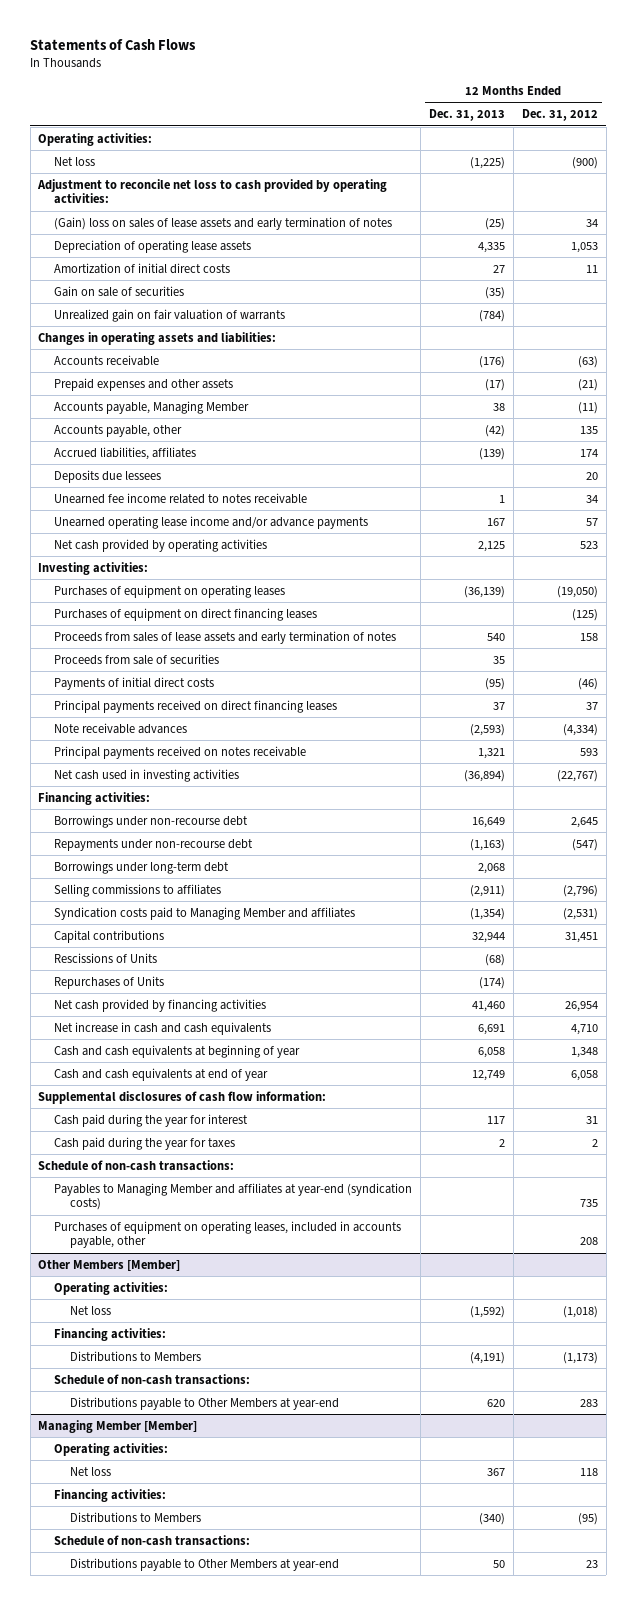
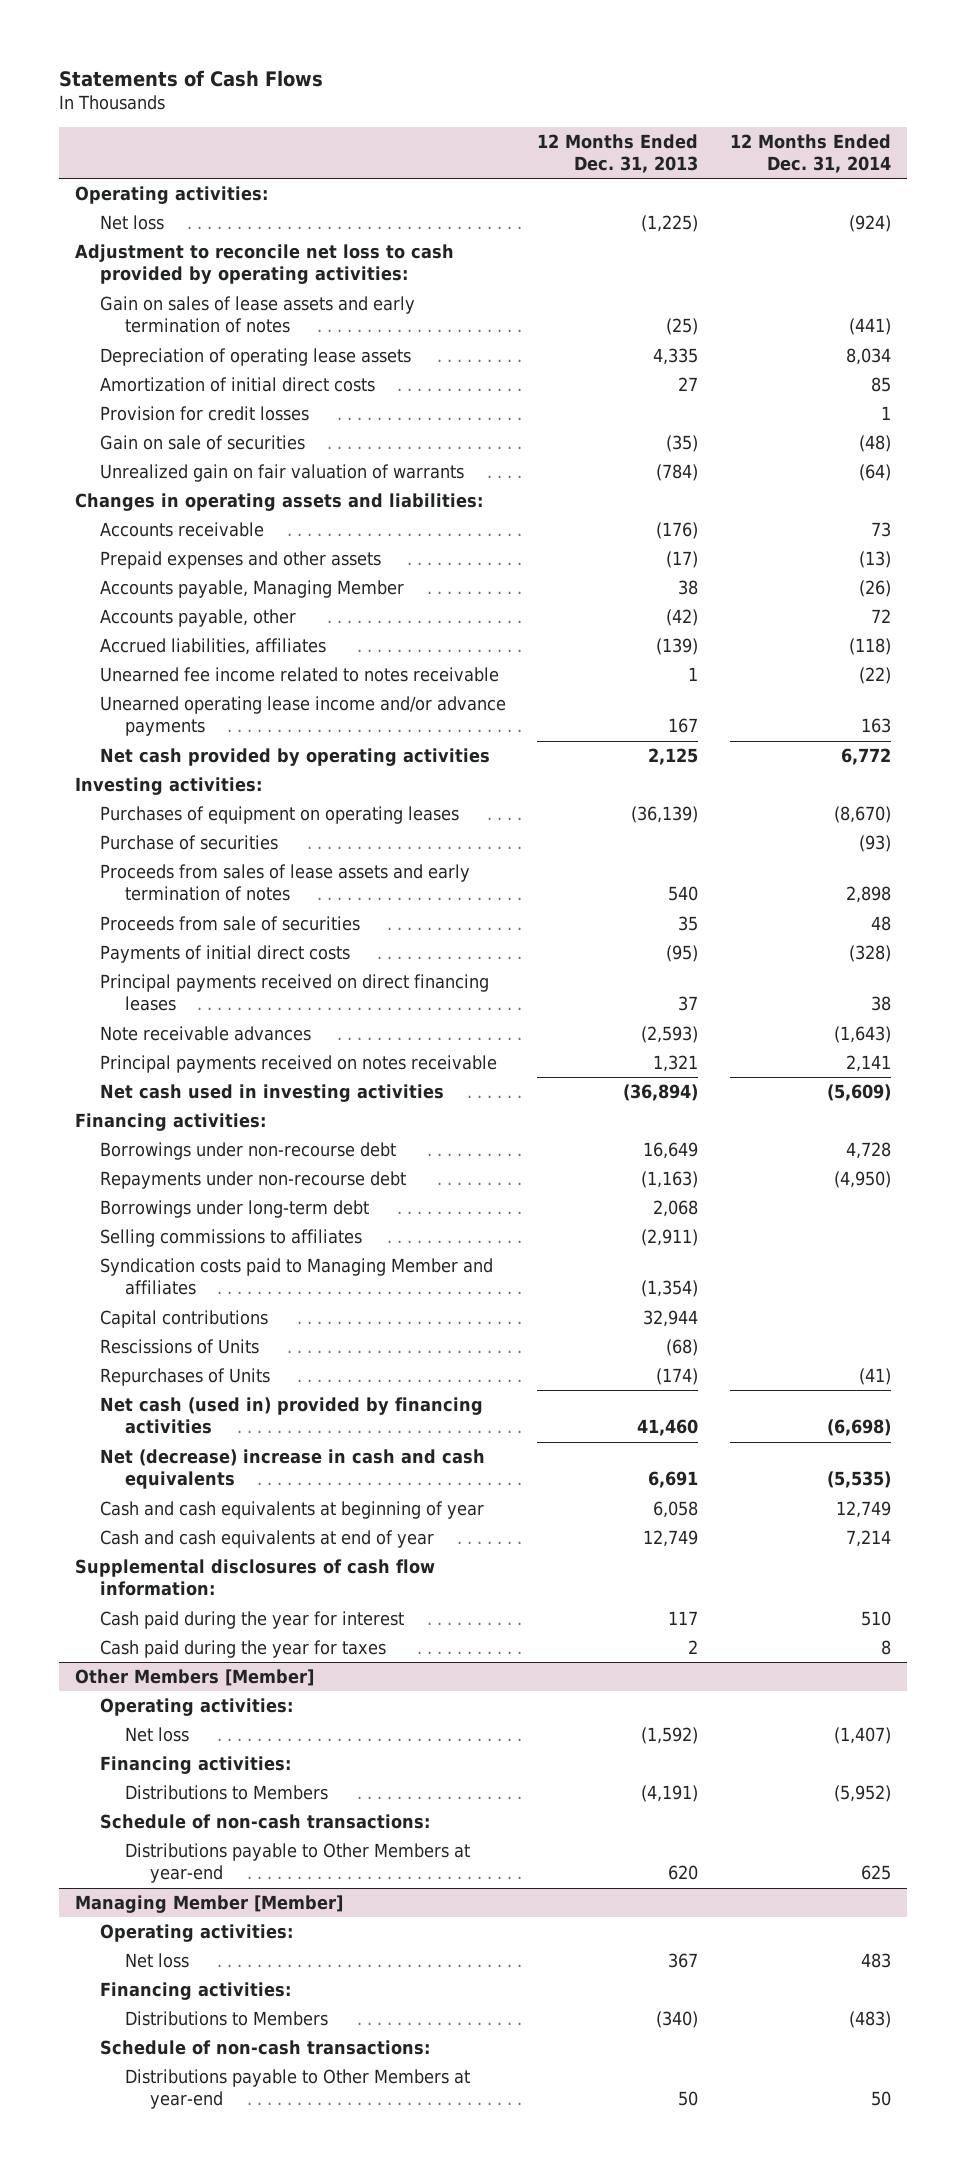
[521,109,598,122] Dec. 31, 2012 -> none
none -> [730,133,892,174] 12 Months Ended Dec. 31, 2014
[54,216,393,230] (Gain) loss on sales of lease assets and early termination of notes -> [99,295,415,334] Gain on sales of lease assets and early termination of notes
none -> [99,405,309,421] Provision for credit losses
[54,469,162,483] Deposits due lessees -> none
[54,607,318,621] Purchases of equipment on direct financing leases -> none
none -> [99,834,278,850] Purchase of securities
[54,998,267,1012] Net cash provided by financing activities -> [99,1396,483,1435] Net cash (used in) provided by financing activities
[54,1021,272,1035] Net increase in cash and cash equivalents -> [99,1448,485,1490] Net (decrease) increase in cash and cash equivalents
[38,1159,235,1171] Schedule of non-cash transactions: -> none
[54,1182,413,1211] Payables to Managing Member and affiliates at year-end (syndication costs) -> none
[54,1220,402,1249] Purchases of equipment on operating leases, included in accounts payable, other -> none

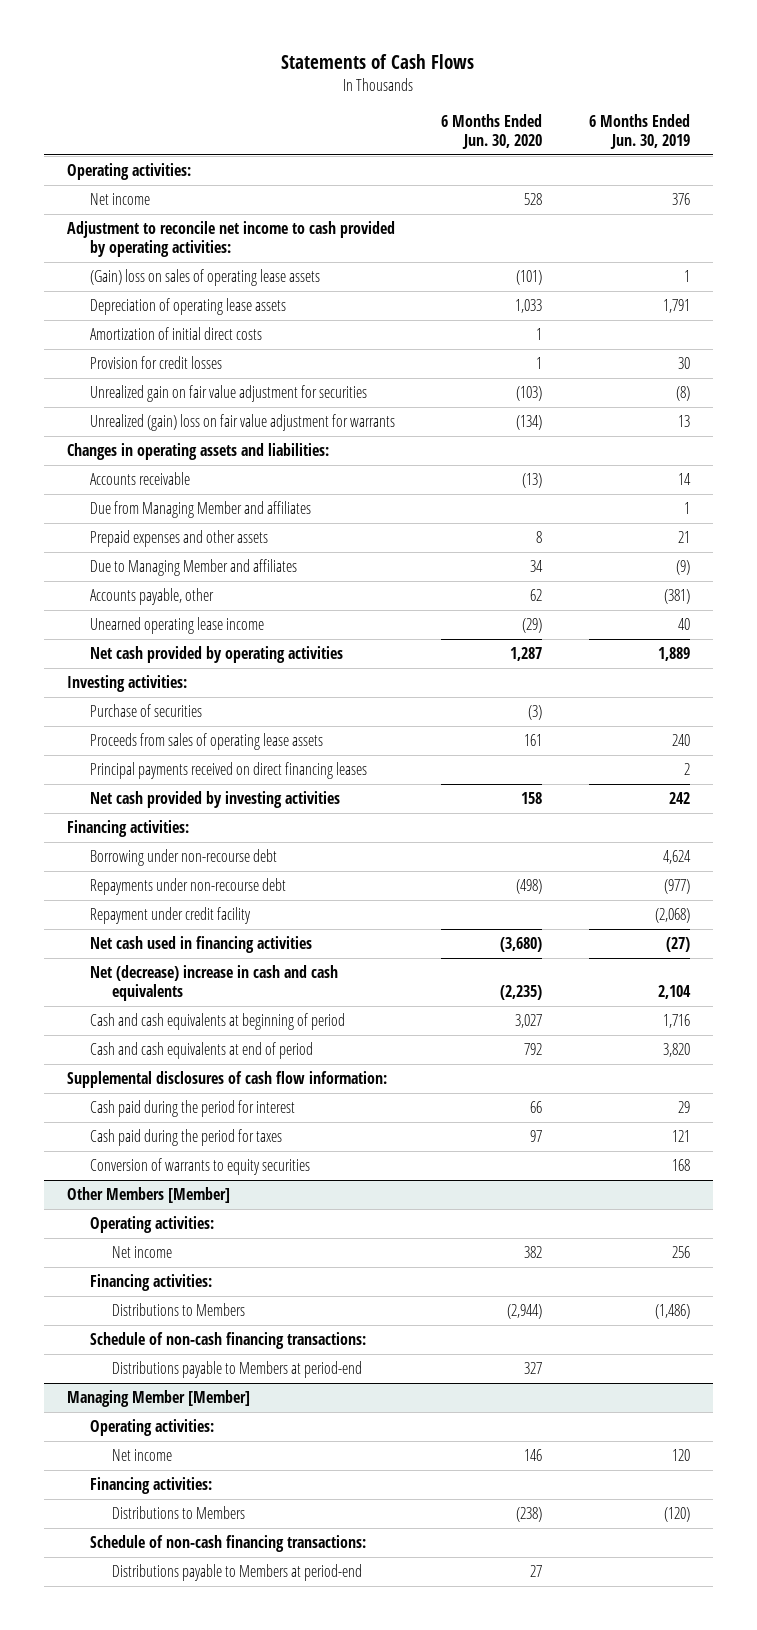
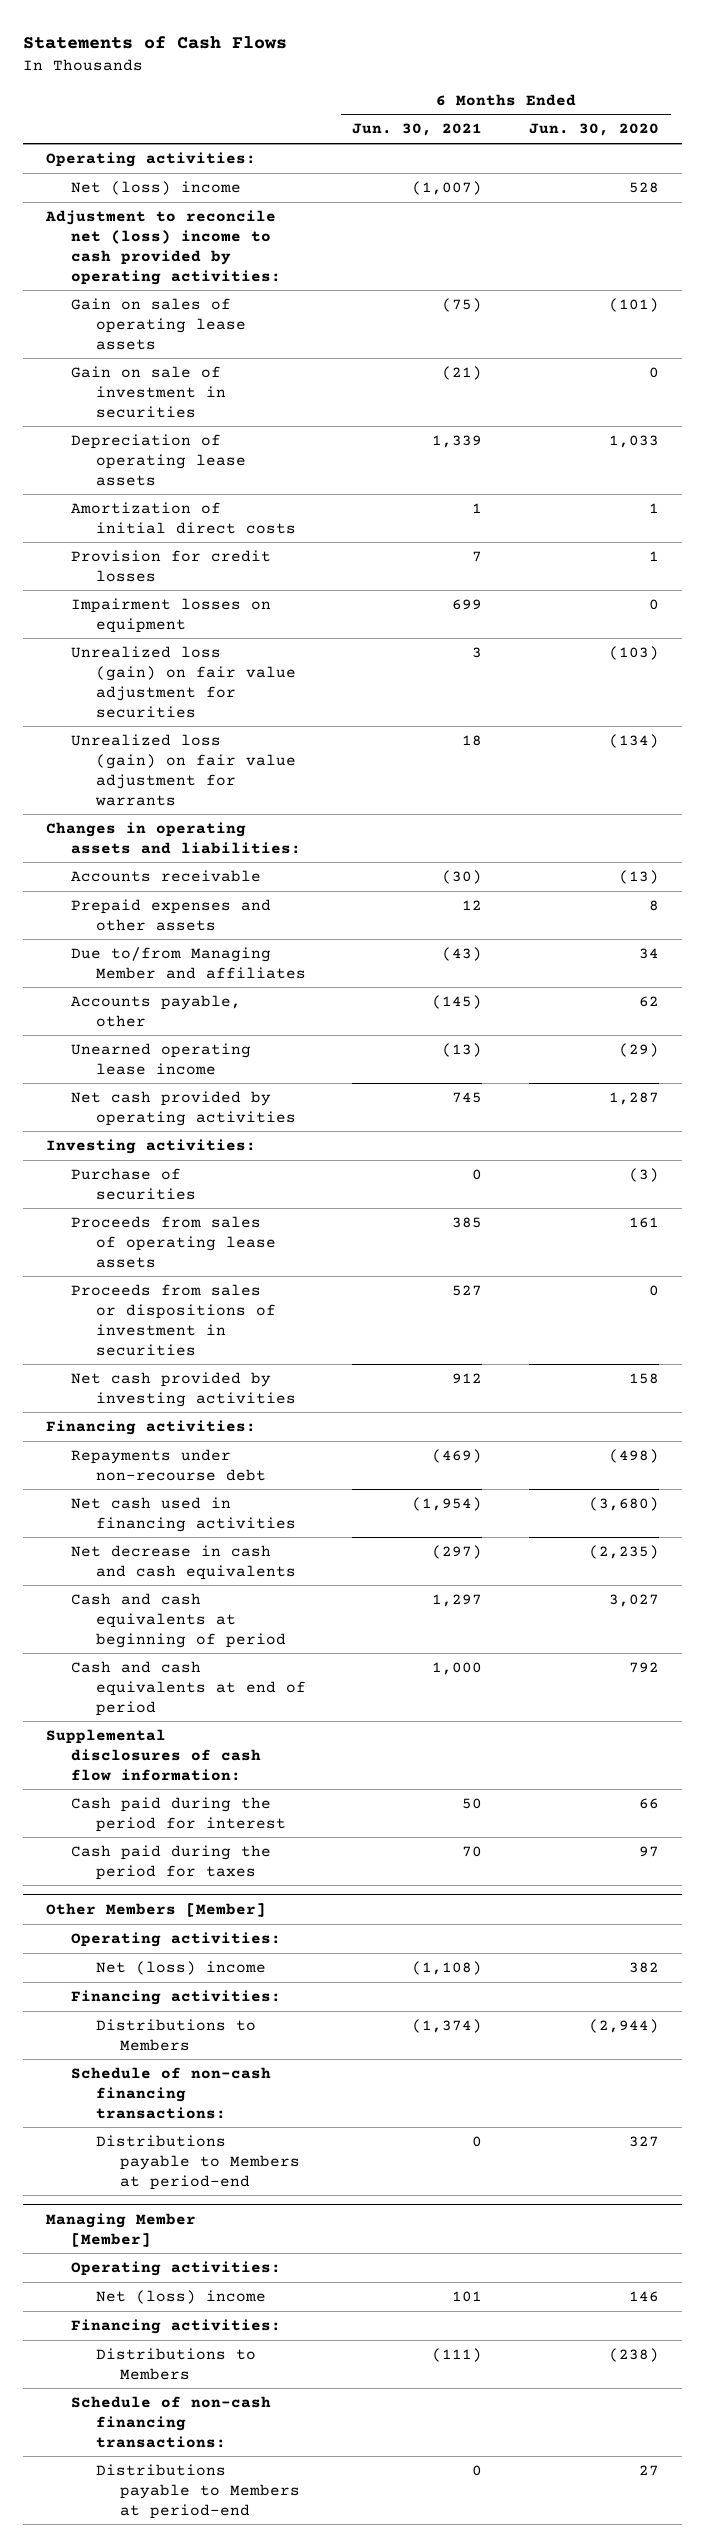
[588,114,690,149] 6 Months Ended Jun. 30, 2019 -> none
none -> [352,123,483,137] Jun. 30, 2021
[89,193,150,206] Net income -> [70,180,241,195] Net (loss) income
[66,221,395,257] Adjustment to reconcile net income to cash provided by operating activities: -> [45,209,281,285] Adjustment to reconcile net (loss) income to cash provided by operating activities:
[89,269,320,287] (Gain) loss on sales of operating lease assets -> [70,297,246,350] Gain on sales of operating lease assets
none -> [70,365,226,418] Gain on sale of investment in securities
none -> [70,597,271,633] Impairment losses on equipment
[89,385,367,403] Unrealized gain on fair value adjustment for securities -> [70,645,296,718] Unrealized loss (gain) on fair value adjustment for securities
[89,414,395,432] Unrealized (gain) loss on fair value adjustment for warrants -> [70,733,296,806] Unrealized loss (gain) on fair value adjustment for warrants
[89,501,311,519] Due from Managing Member and affiliates -> none
[89,559,297,577] Due to Managing Member and affiliates -> [70,946,306,979] Due to/from Managing Member and affiliates
[89,762,367,780] Principal payments received on direct financing leases -> none
none -> [70,1283,276,1356] Proceeds from sales or dispositions of investment in securities
[89,849,277,867] Borrowing under non-recourse debt -> none
[89,907,251,925] Repayment under credit facility -> none
[89,965,338,1001] Net (decrease) increase in cash and cash equivalents -> [70,1544,296,1580] Net decrease in cash and cash equivalents
[89,1158,310,1176] Conversion of warrants to equity securities -> none
[112,1246,173,1259] Net income -> [95,1960,266,1975] Net (loss) income
[112,1449,173,1462] Net income -> [95,2289,266,2304] Net (loss) income

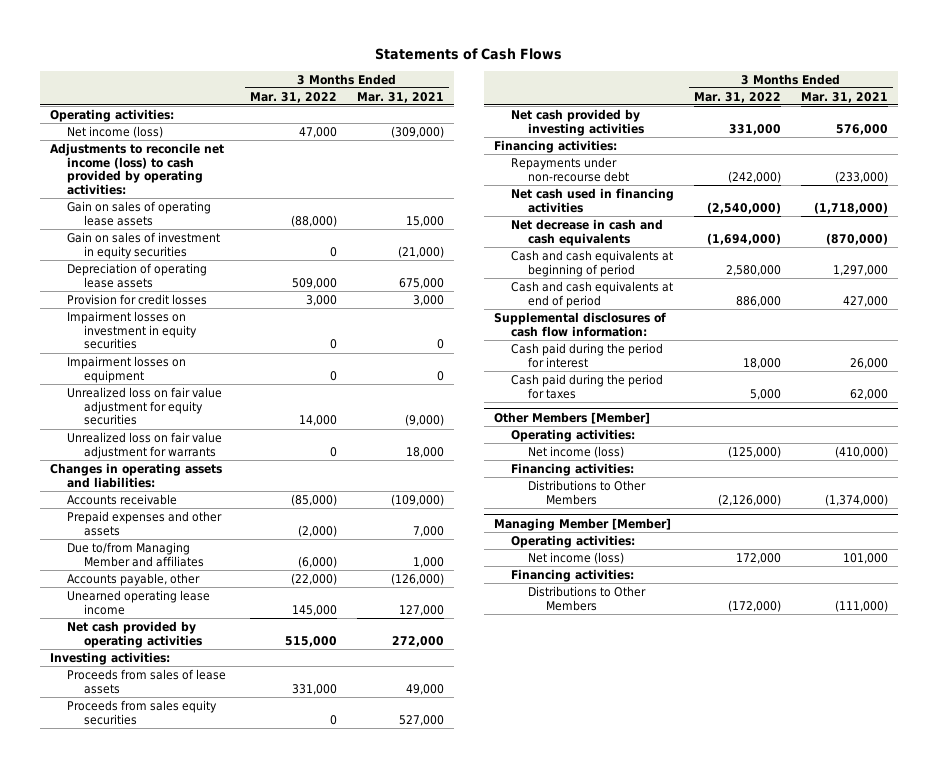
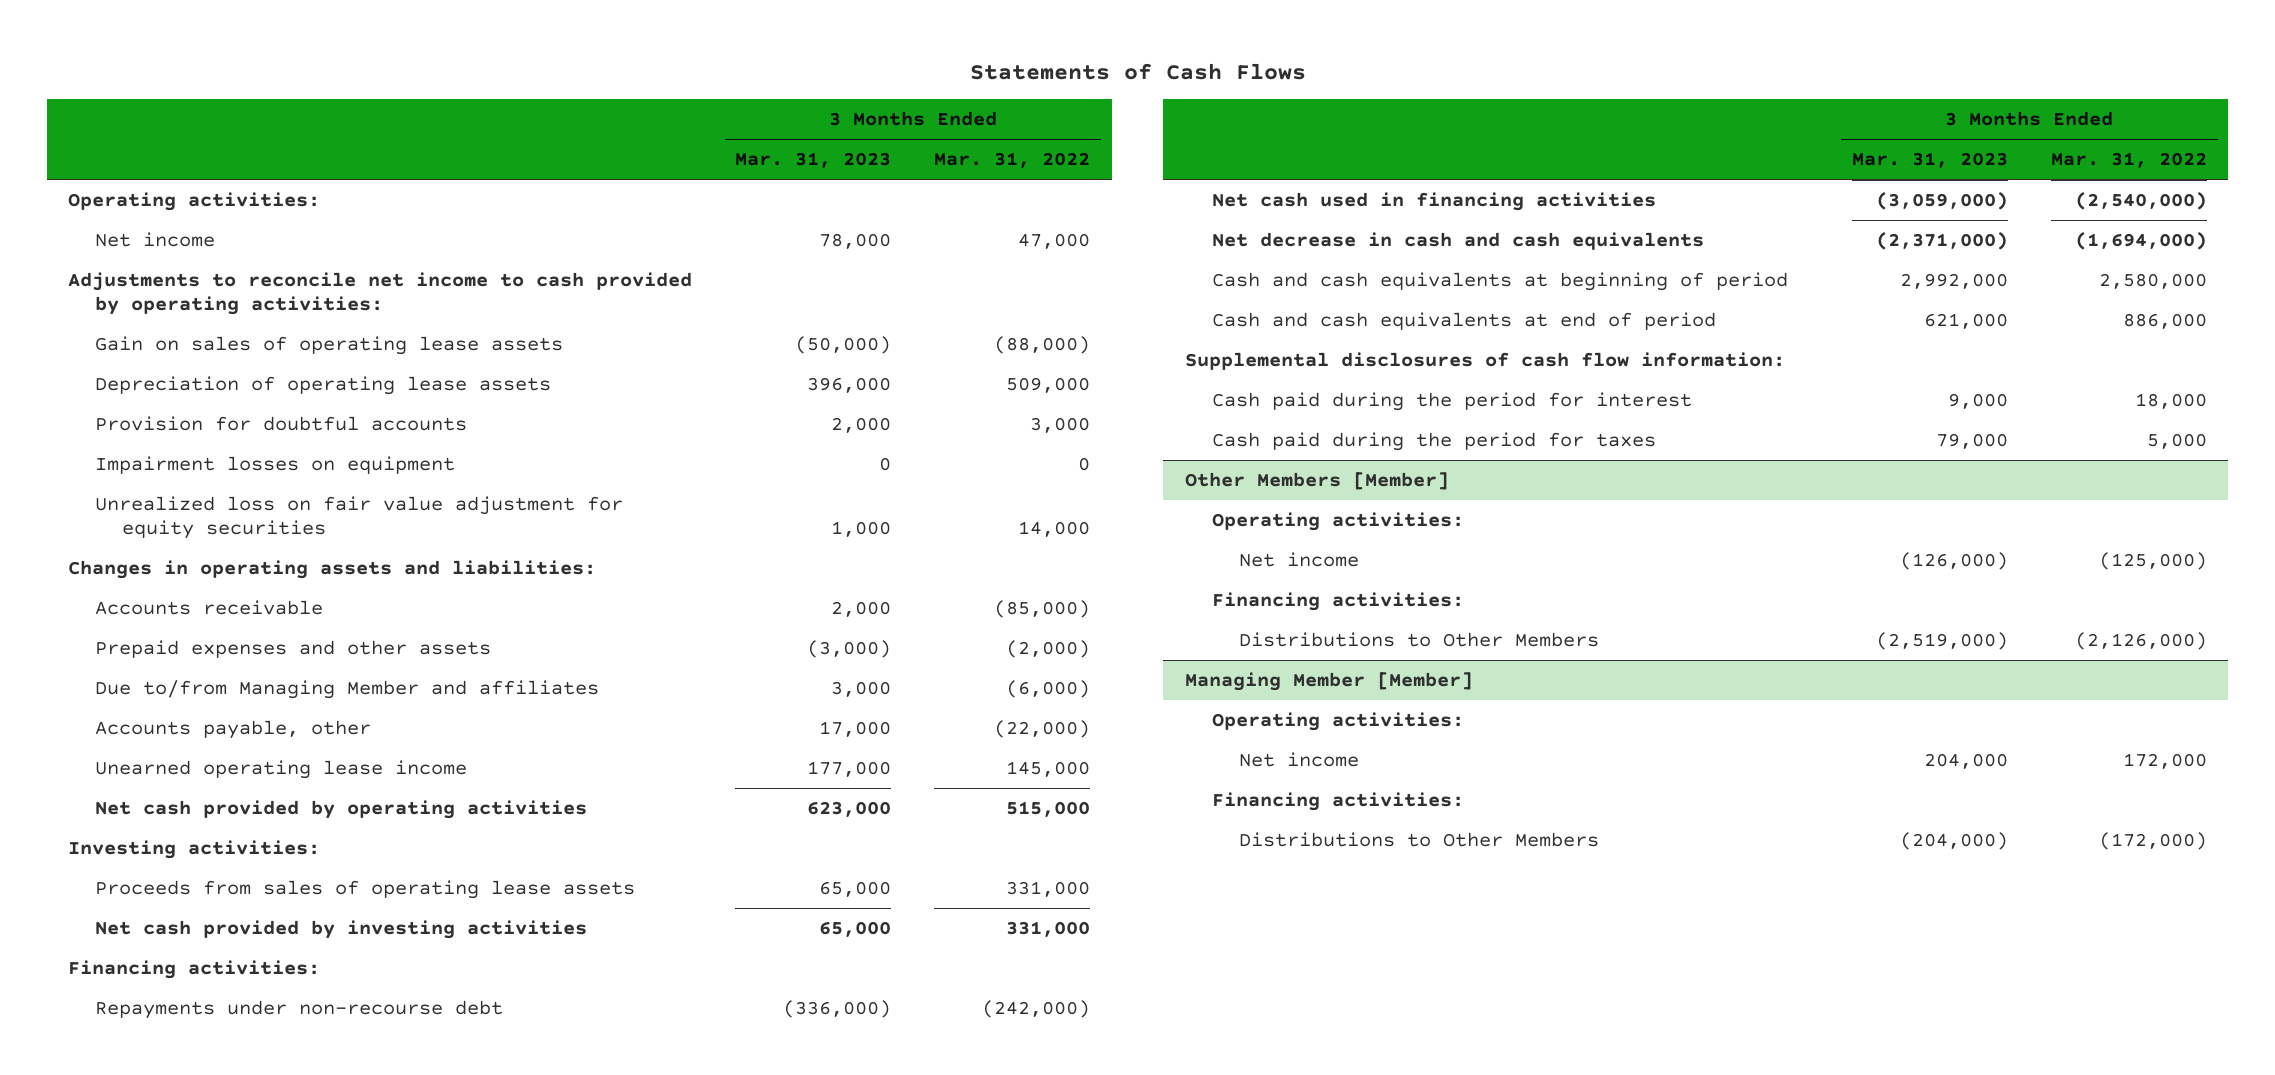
[357,91,445,103] Mar. 31, 2021 -> none
none -> [735,152,892,169] Mar. 31, 2023
[67,125,164,138] Net income (loss) -> [95,231,216,247] Net income
[50,142,225,196] Adjustments to reconcile net income (loss) to cash provided by operating activities: -> [68,271,693,316] Adjustments to reconcile net income to cash provided by operating activities:
[67,231,221,259] Gain on sales of investment in equity securities -> none
[67,310,198,350] Impairment losses on investment in equity securities -> none
[67,293,208,305] Provision for credit losses -> [95,415,468,431] Provision for doubtful accounts
[67,431,223,459] Unrealized loss on fair value adjustment for warrants -> none
[67,699,218,725] Proceeds from sales equity securities -> none
[67,668,227,694] Proceeds from sales of lease assets -> [95,879,636,899] Proceeds from sales of operating lease assets
[528,445,625,458] Net income (loss) -> [1238,551,1359,567] Net income
[528,551,625,564] Net income (loss) -> [1238,751,1359,767] Net income

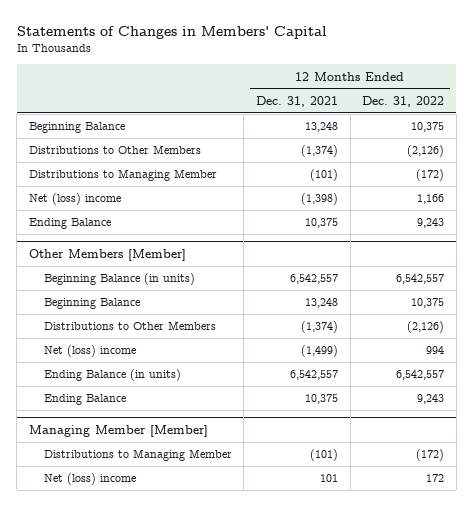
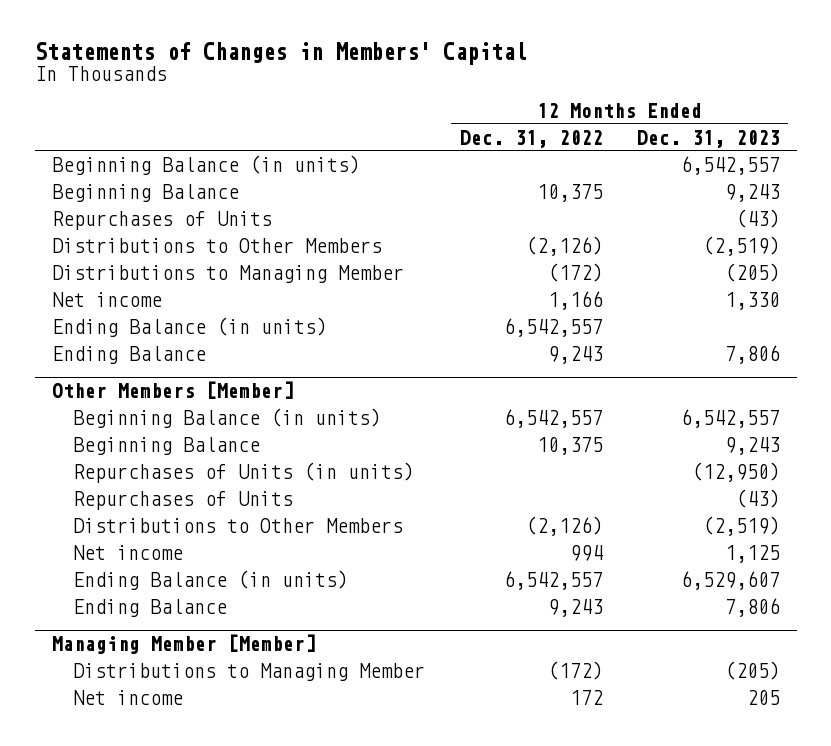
[255,95,338,107] Dec. 31, 2021 -> none
none -> [636,129,780,148] Dec. 31, 2023
none -> [51,154,360,175] Beginning Balance (in units)
none -> [51,210,272,230] Repurchases of Units
[28,193,121,206] Net (loss) income -> [51,291,162,307] Net income
none -> [51,316,327,337] Ending Balance (in units)
none -> [73,461,415,483] Repurchases of Units (in units)
none -> [73,490,294,510] Repurchases of Units
[43,345,136,358] Net (loss) income -> [73,544,184,560] Net income
[43,473,136,486] Net (loss) income -> [73,689,184,705] Net income

